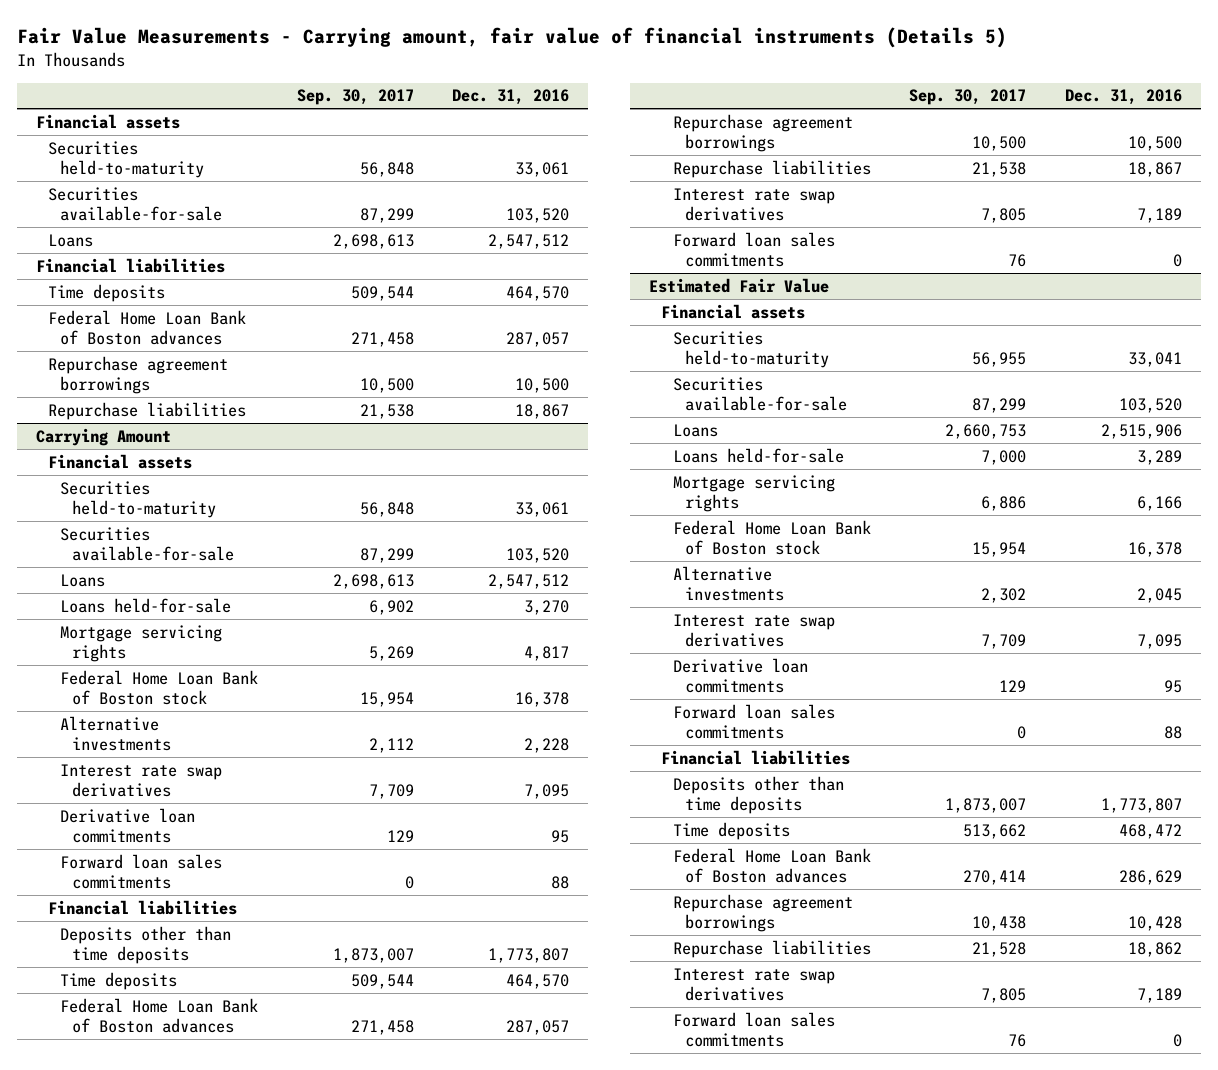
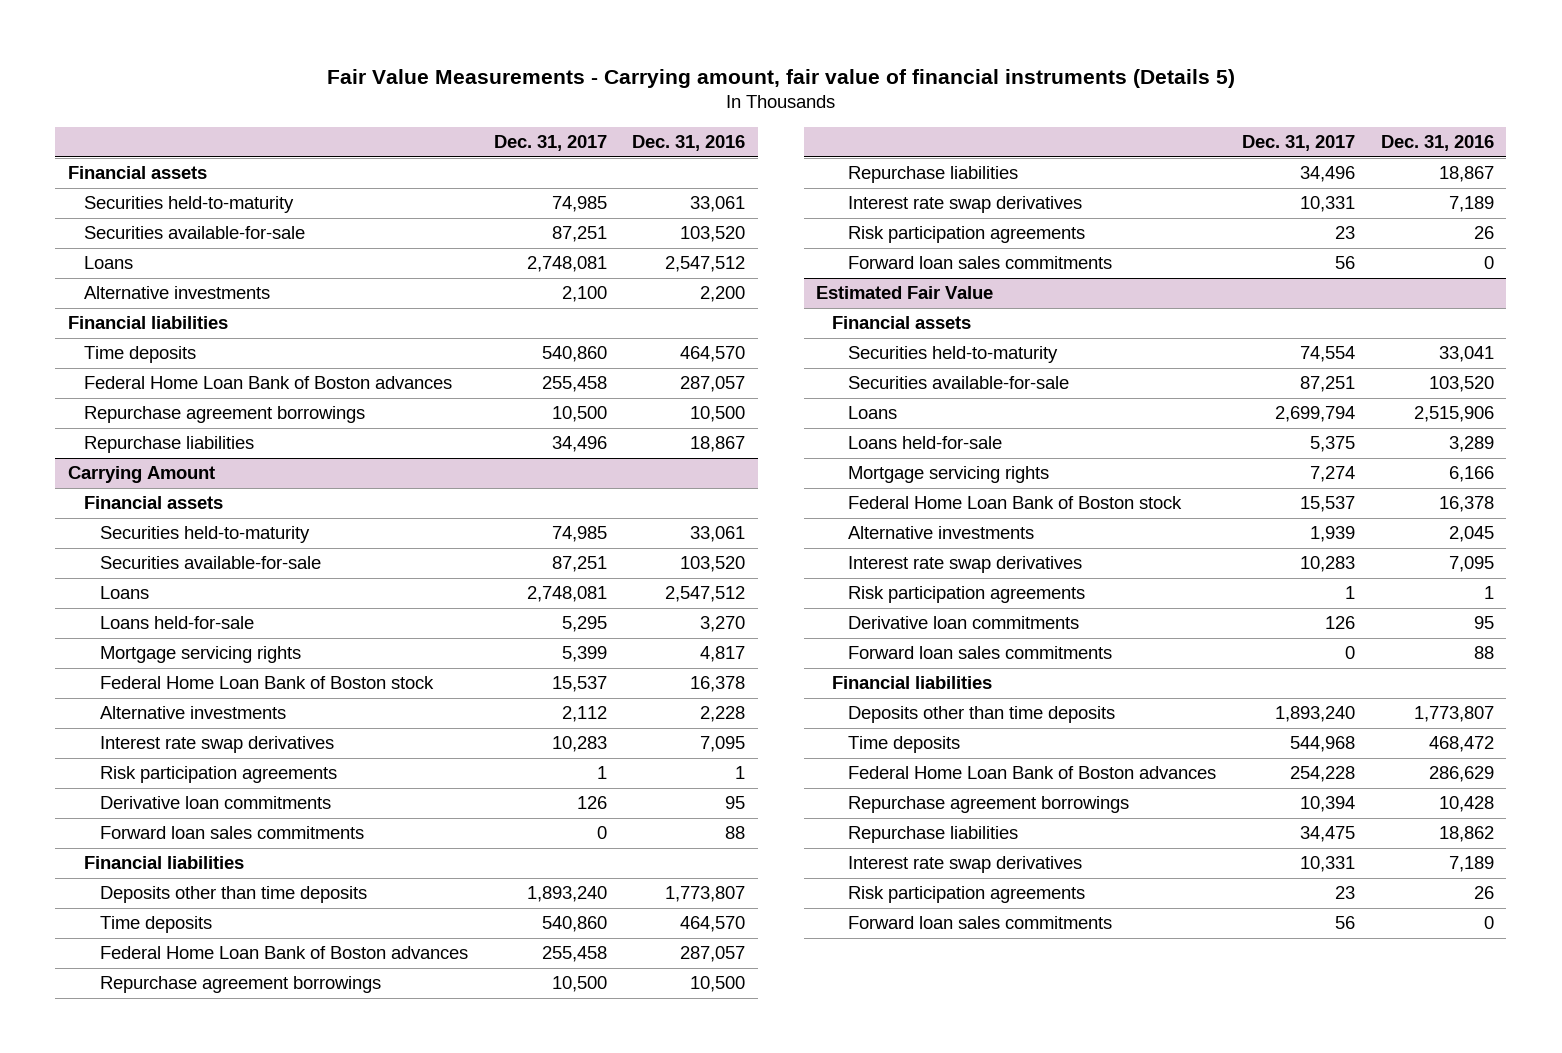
[296,89,414,106] Sep. 30, 2017 -> none
none -> [493,134,607,151] Dec. 31, 2017
none -> [84,286,271,300] Alternative investments
none -> [100,766,338,784] Risk participation agreements
none -> [848,226,1086,244] Risk participation agreements
none -> [848,586,1086,604] Risk participation agreements
none -> [848,886,1086,904] Risk participation agreements

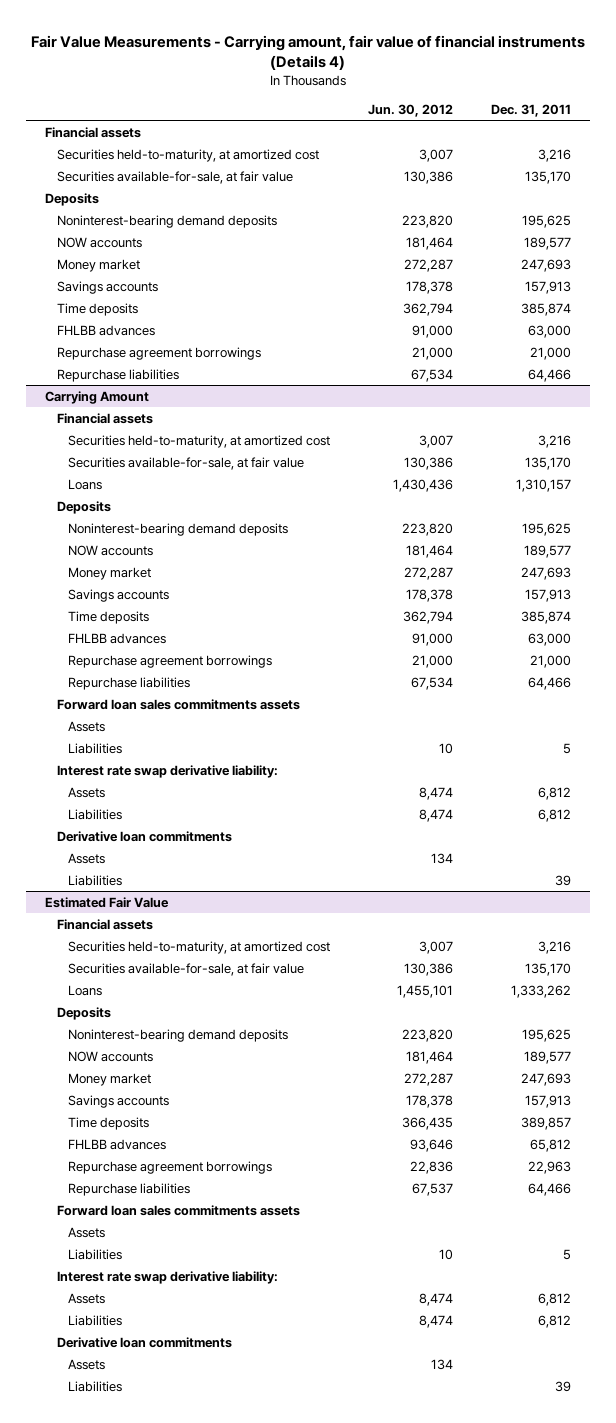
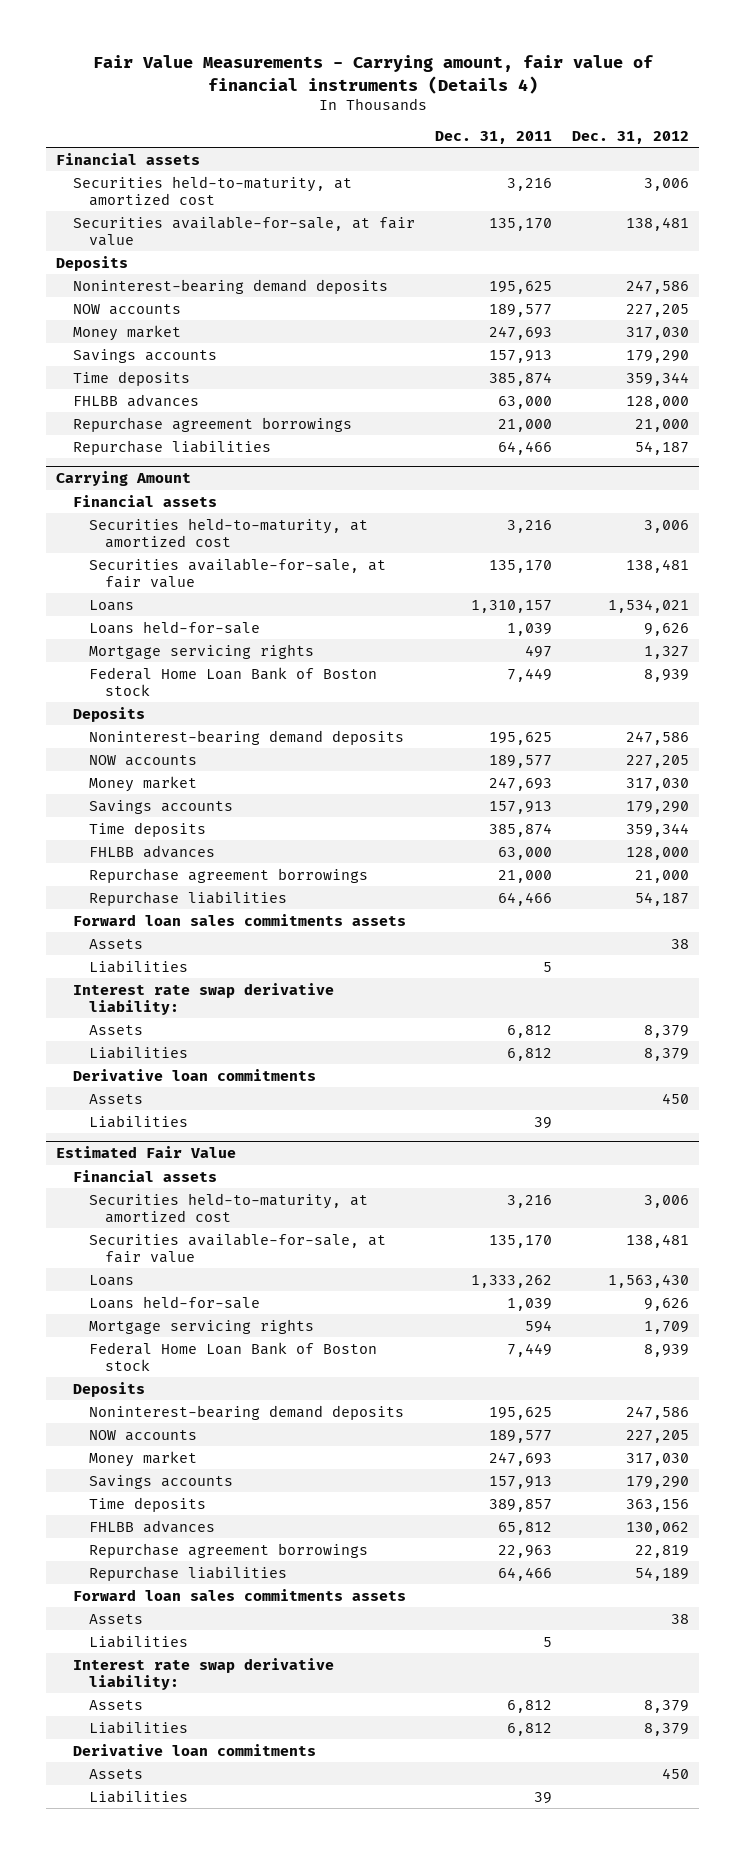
[368,103,454,117] Jun. 30, 2012 -> none
none -> [572,130,690,144] Dec. 31, 2012
none -> [89,620,261,634] Loans held-for-sale
none -> [89,643,315,659] Mortgage servicing rights
none -> [89,666,378,696] Federal Home Loan Bank of Boston stock
none -> [89,1295,261,1309] Loans held-for-sale
none -> [89,1318,315,1334] Mortgage servicing rights
none -> [89,1341,378,1371] Federal Home Loan Bank of Boston stock

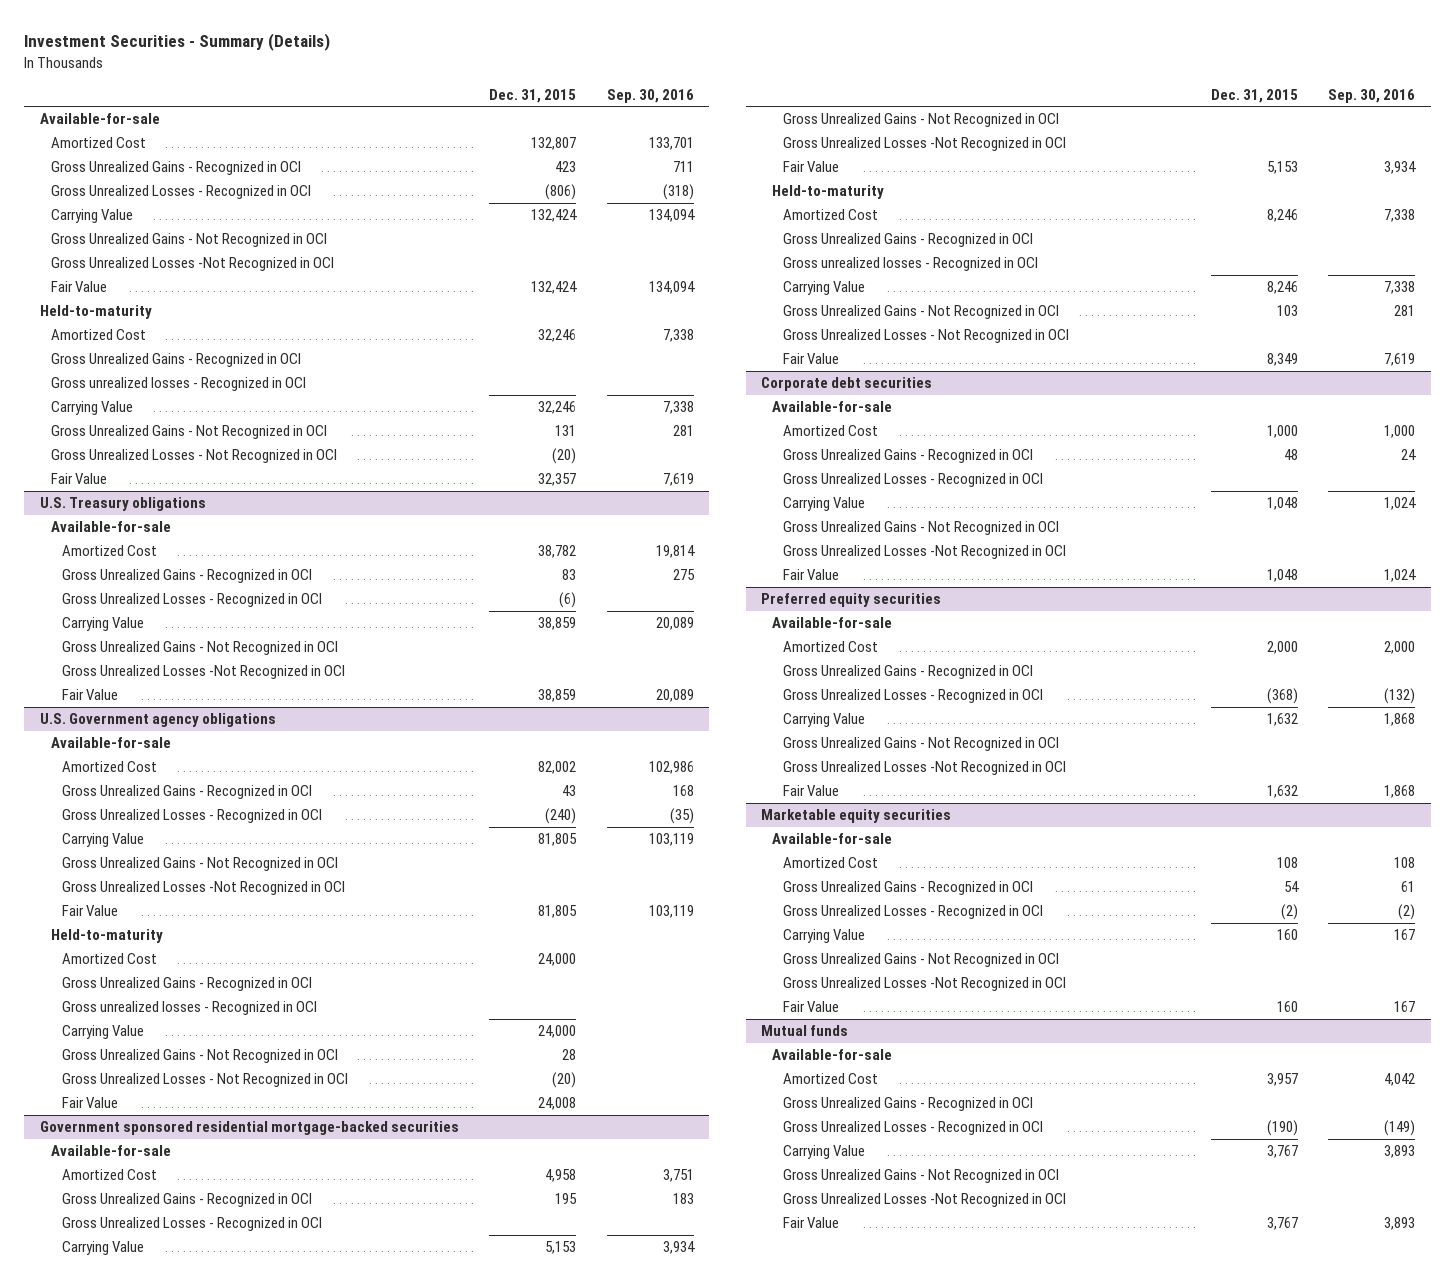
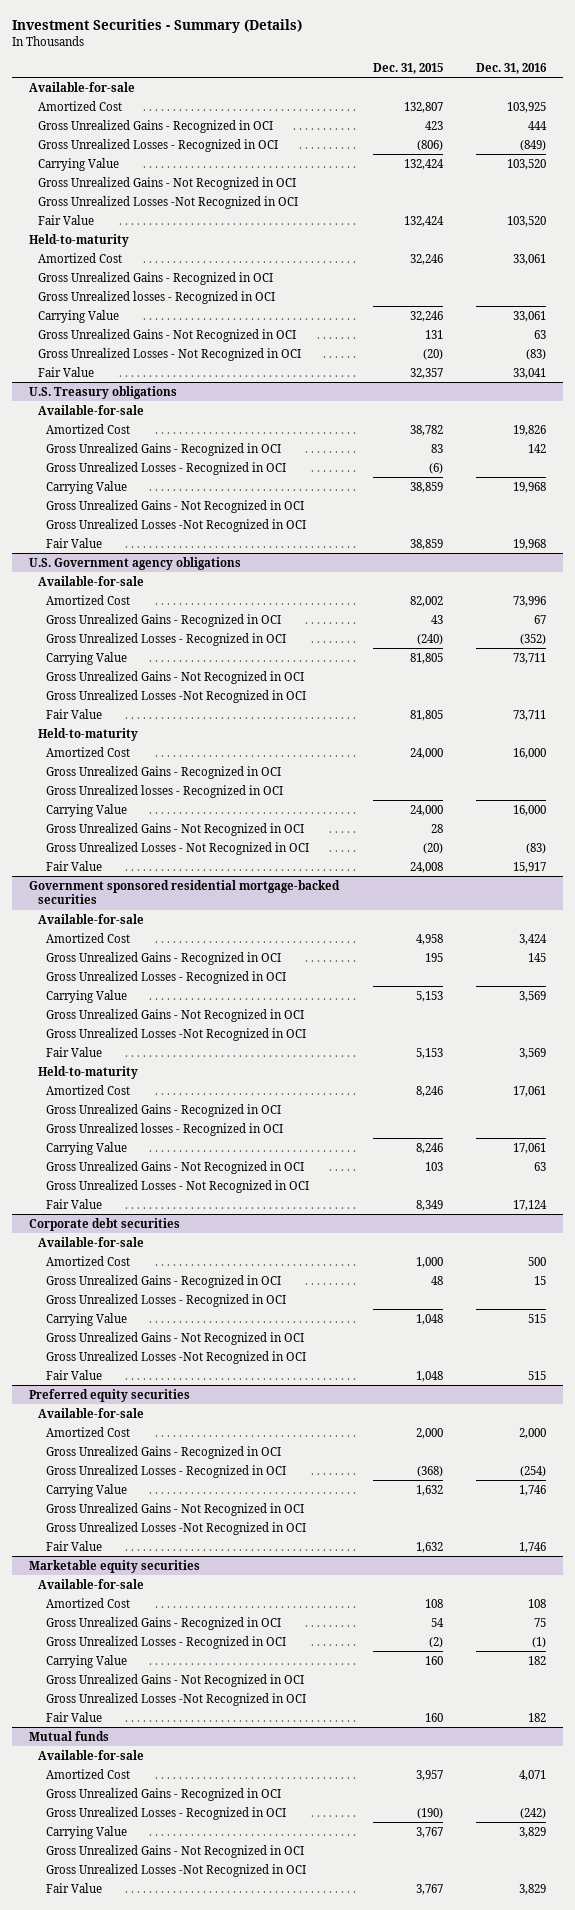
[606,88,694,103] Sep. 30, 2016 -> none
none -> [476,62,548,74] Dec. 31, 2016
[50,377,306,392] Gross unrealized losses - Recognized in OCI -> [37,290,275,304] Gross Unrealized losses - Recognized in OCI
[61,1001,317,1016] Gross unrealized losses - Recognized in OCI -> [46,784,284,798] Gross Unrealized losses - Recognized in OCI
[783,257,1039,272] Gross unrealized losses - Recognized in OCI -> [46,1122,284,1136] Gross Unrealized losses - Recognized in OCI

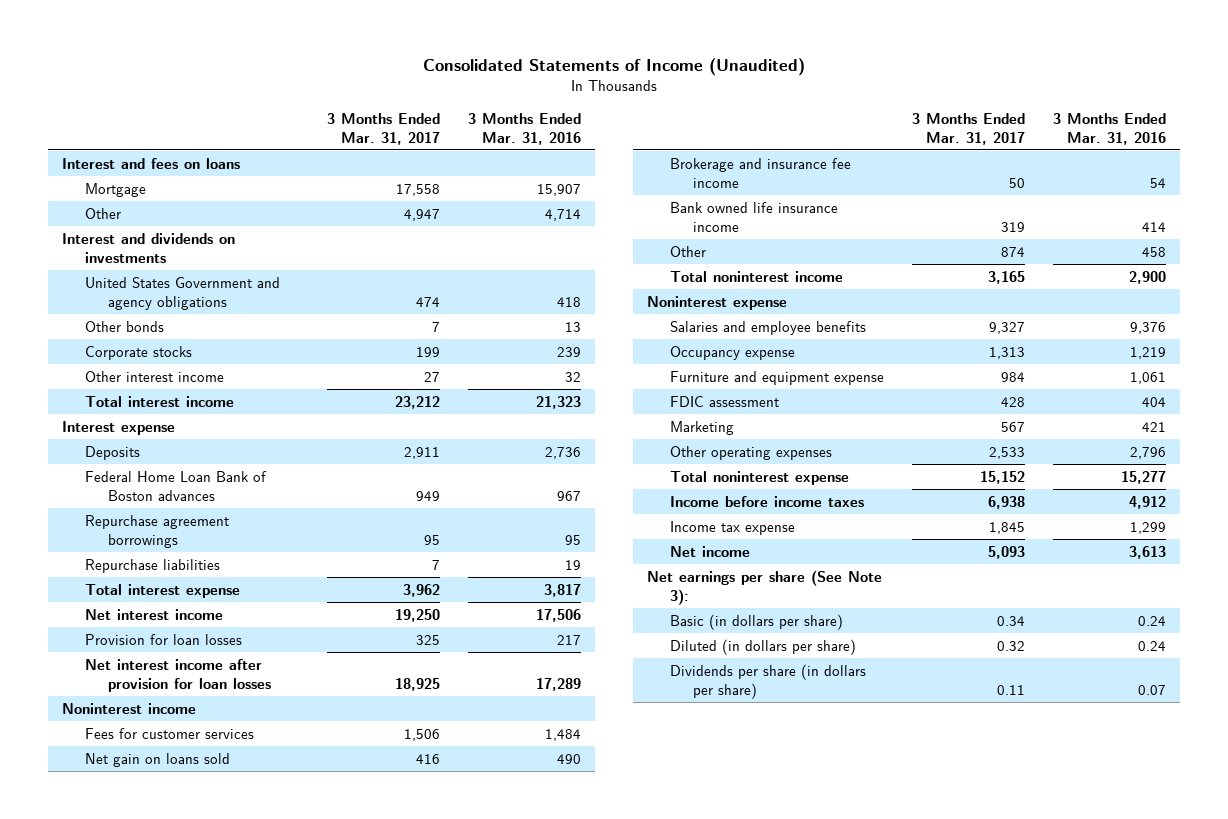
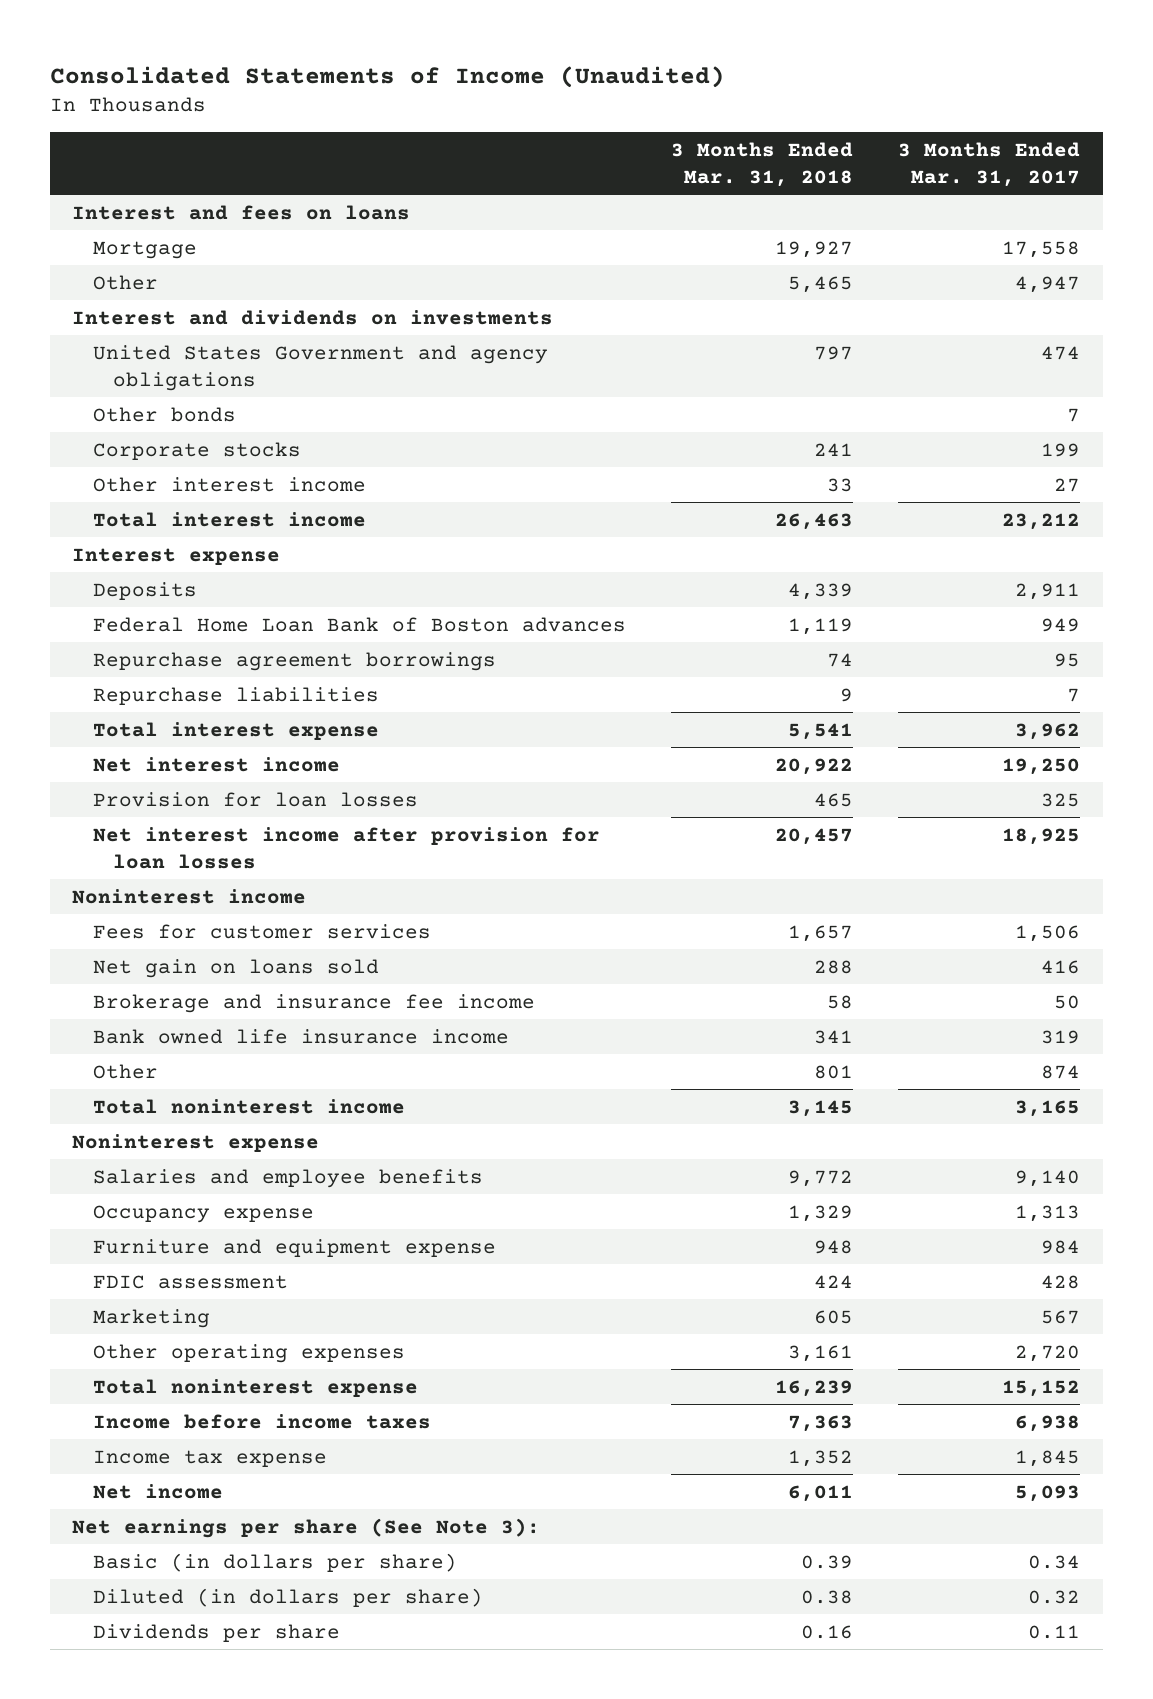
[468,112,582,145] 3 Months Ended Mar. 31, 2016 -> none
none -> [670,142,853,187] 3 Months Ended Mar. 31, 2018
[989,321,1026,334] 9,327 -> [1015,1169,1081,1187] 9,140
[989,446,1026,459] 2,533 -> [1015,1344,1081,1362] 2,720
[669,663,866,699] Dividends per share (in dollars per share) -> [92,1623,340,1642] Dividends per share

